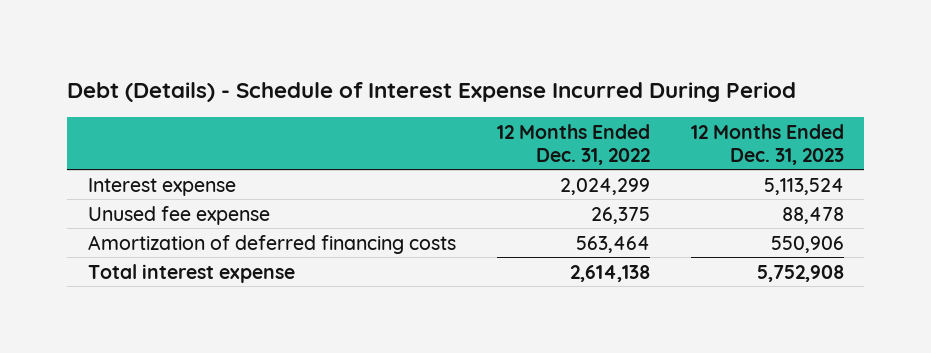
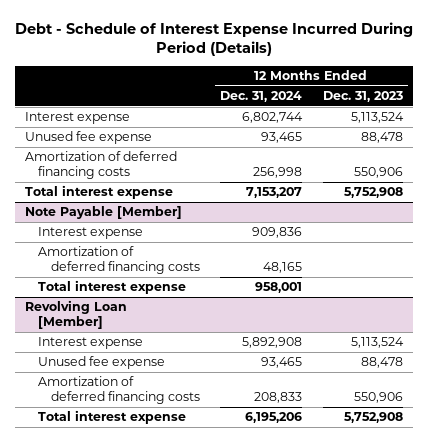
[67,81,797,102] Debt (Details) - Schedule of Interest Expense Incurred During Period -> [14,21,413,57] Debt - Schedule of Interest Expense Incurred During Period (Details)
[496,123,650,165] 12 Months Ended Dec. 31, 2022 -> none
none -> [220,90,303,102] Dec. 31, 2024
none -> [24,206,182,220] Note Payable [Member]
none -> [37,227,143,240] Interest expense
none -> [37,246,200,275] Amortization of deferred financing costs
none -> [37,280,186,295] Total interest expense
none -> [24,300,127,330] Revolving Loan [Member]
none -> [37,337,143,350] Interest expense
none -> [37,356,165,370] Unused fee expense
none -> [37,376,200,405] Amortization of deferred financing costs
none -> [37,410,186,425] Total interest expense

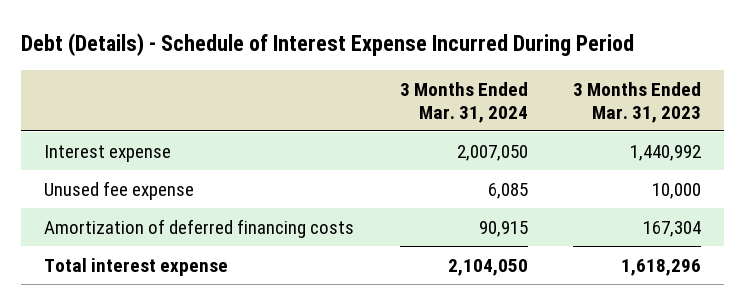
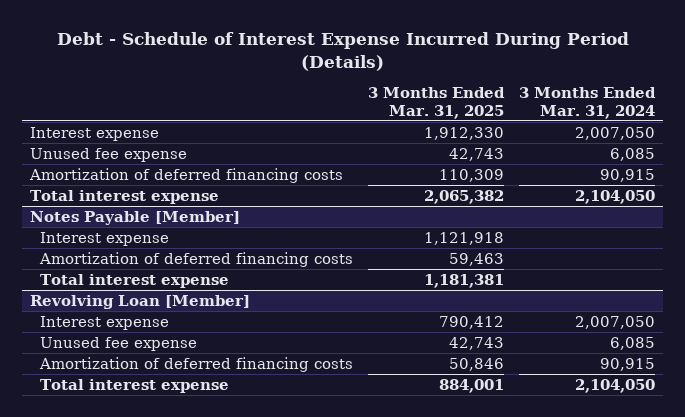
[21,32,635,56] Debt (Details) - Schedule of Interest Expense Incurred During Period -> [56,31,629,71] Debt - Schedule of Interest Expense Incurred During Period (Details)
[573,81,702,123] 3 Months Ended Mar. 31, 2023 -> none
none -> [368,87,506,119] 3 Months Ended Mar. 31, 2025
none -> [29,210,240,225] Notes Payable [Member]
none -> [40,231,170,246] Interest expense
none -> [39,251,354,267] Amortization of deferred financing costs
none -> [40,273,230,288] Total interest expense
none -> [29,294,250,309] Revolving Loan [Member]
none -> [40,315,170,330] Interest expense
none -> [40,336,198,351] Unused fee expense
none -> [39,356,354,372] Amortization of deferred financing costs
none -> [40,378,230,393] Total interest expense

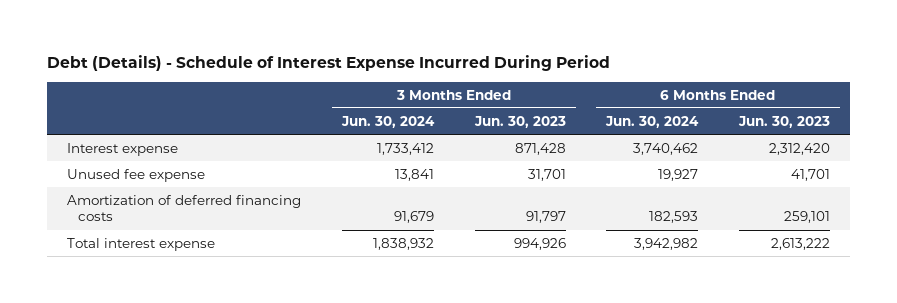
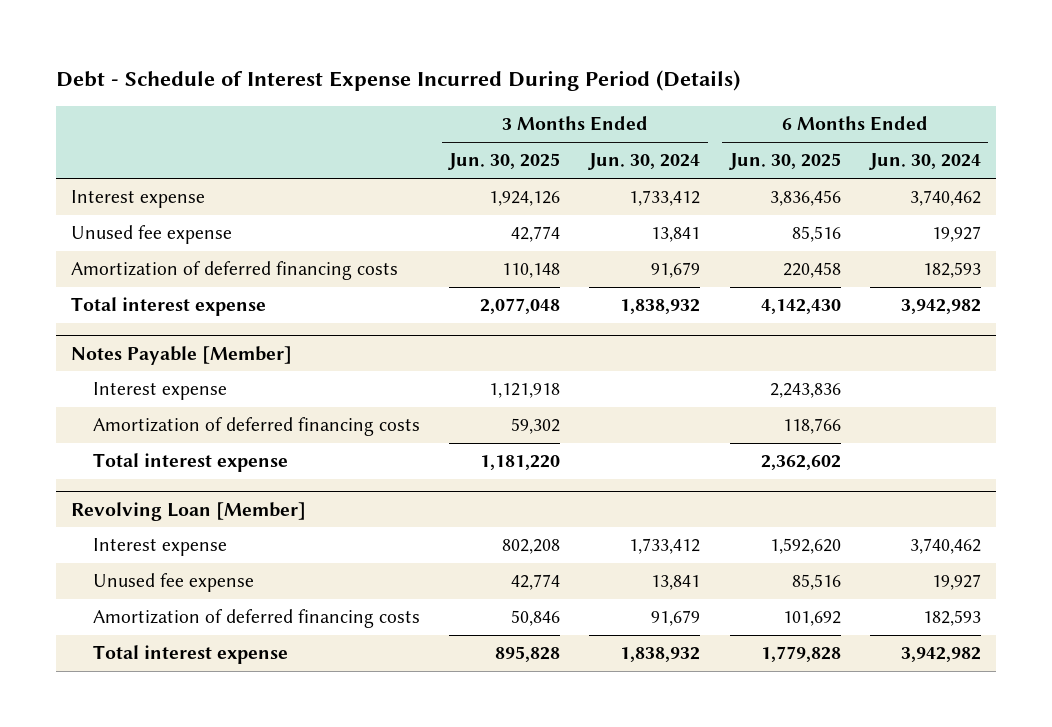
[46,55,610,72] Debt (Details) - Schedule of Interest Expense Incurred During Period -> [56,70,741,92] Debt - Schedule of Interest Expense Incurred During Period (Details)
[473,115,566,128] Jun. 30, 2023 -> none
[738,115,831,128] Jun. 30, 2023 -> none
none -> [448,153,561,171] Jun. 30, 2025
none -> [728,153,841,171] Jun. 30, 2025
none -> [71,345,293,365] Notes Payable [Member]
none -> [93,382,228,401] Interest expense
none -> [93,417,421,437] Amortization of deferred financing costs
none -> [93,453,289,473] Total interest expense
none -> [71,501,307,521] Revolving Loan [Member]
none -> [93,538,228,557] Interest expense
none -> [93,573,255,593] Unused fee expense
none -> [93,609,421,629] Amortization of deferred financing costs
none -> [93,645,289,665] Total interest expense

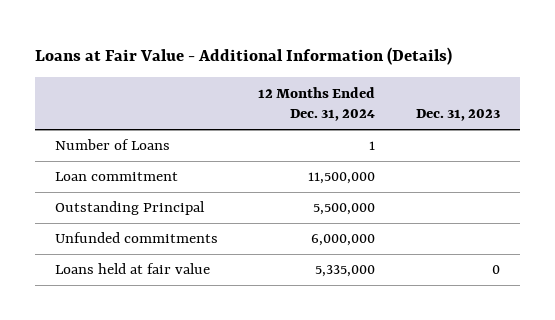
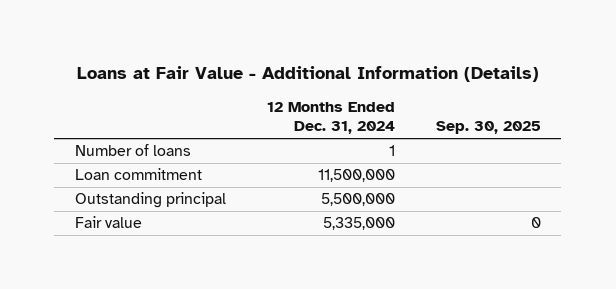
[415,109,500,122] Dec. 31, 2023 -> none
none -> [435,121,541,135] Sep. 30, 2025
[55,139,171,151] Number of Loans -> [74,144,191,157] Number of loans
[55,232,219,244] Unfunded commitments -> none
[55,201,206,216] Outstanding Principal -> [74,192,226,209] Outstanding principal
[55,263,211,275] Loans held at fair value -> [74,216,142,229] Fair value

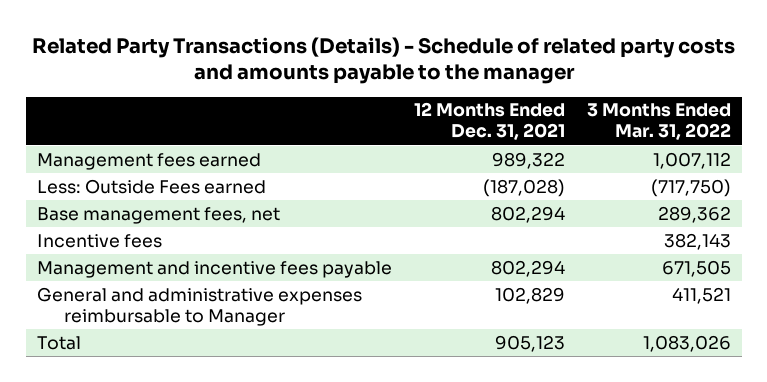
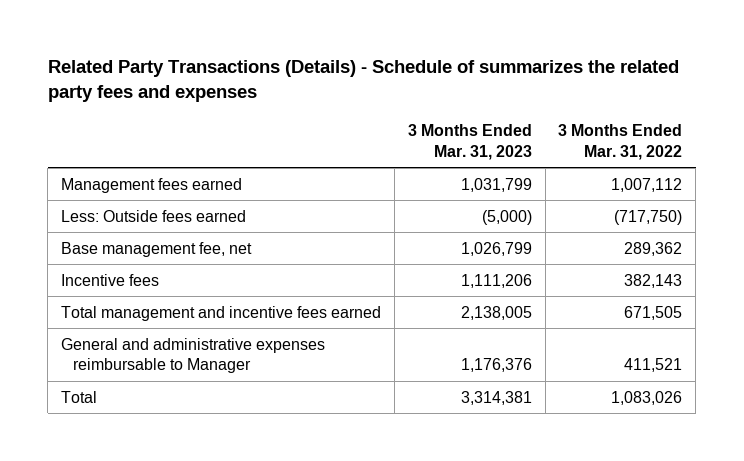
[31,36,735,85] Related Party Transactions (Details) - Schedule of related party costs and amounts payable to the manager -> [47,60,679,103] Related Party Transactions (Details) - Schedule of summarizes the related party fees and expenses
[413,102,565,141] 12 Months Ended Dec. 31, 2021 -> none
none -> [407,124,532,160] 3 Months Ended Mar. 31, 2023
[36,178,266,194] Less: Outside Fees earned -> [61,209,247,222] Less: Outside fees earned
[36,206,280,224] Base management fees, net -> [61,241,253,257] Base management fee, net
[36,260,392,278] Management and incentive fees payable -> [61,305,382,321] Total management and incentive fees earned

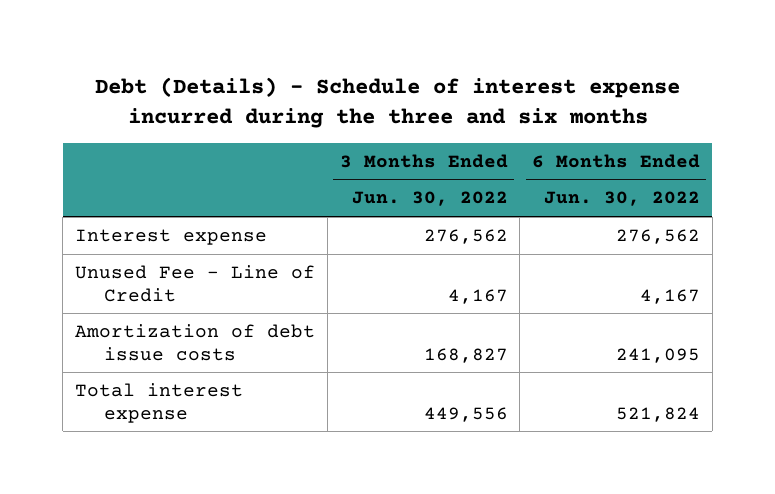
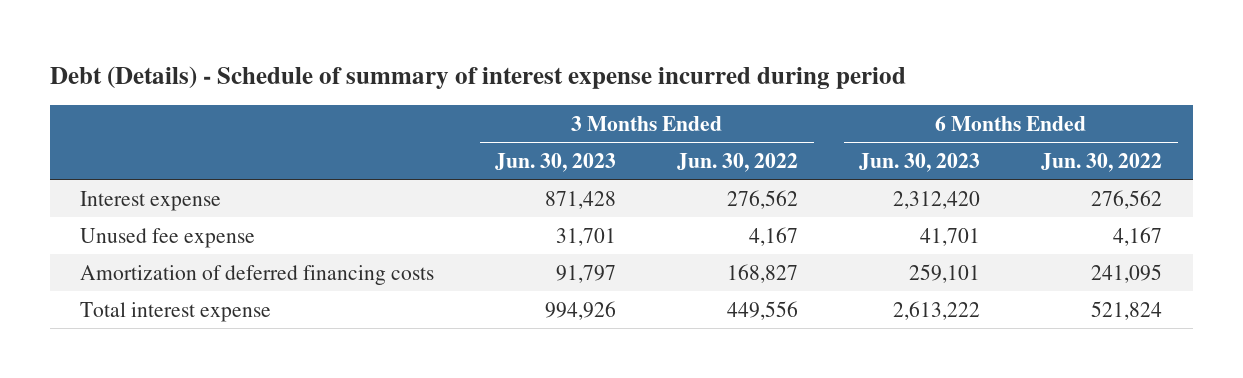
[94,76,680,129] Debt (Details) - Schedule of interest expense incurred during the three and six months -> [49,65,906,89] Debt (Details) - Schedule of summary of interest expense incurred during period
none -> [495,152,617,172] Jun. 30, 2023
none -> [859,152,981,172] Jun. 30, 2023
[74,264,315,302] Unused Fee - Line of Credit -> [80,227,256,248] Unused fee expense
[74,323,315,361] Amortization of debt issue costs -> [80,264,435,285] Amortization of deferred financing costs

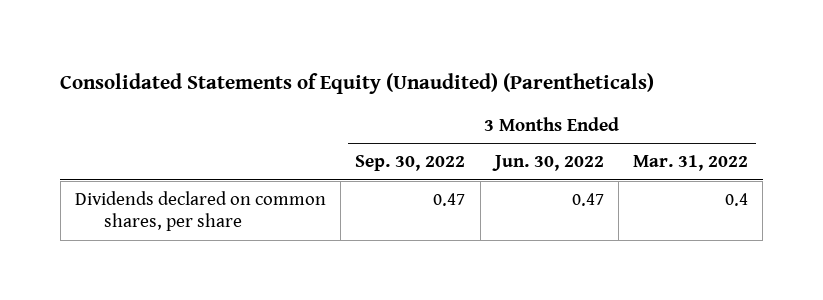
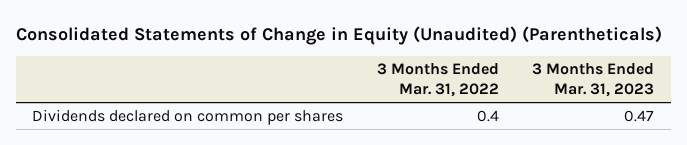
[60,72,655,94] Consolidated Statements of Equity (Unaudited) (Parentheticals) -> [15,26,662,46] Consolidated Statements of Change in Equity (Unaudited) (Parentheticals)
[355,155,466,172] Sep. 30, 2022 -> none
[491,155,604,172] Jun. 30, 2022 -> none
none -> [532,63,655,98] 3 Months Ended Mar. 31, 2023
[75,190,327,232] Dividends declared on common shares, per share -> [32,108,344,125] Dividends declared on common per shares

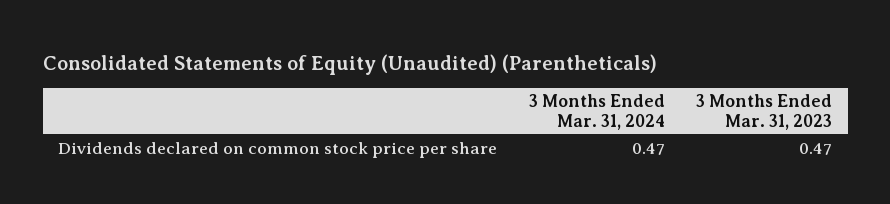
[15,26,662,46] Consolidated Statements of Change in Equity (Unaudited) (Parentheticals) -> [42,54,657,76] Consolidated Statements of Equity (Unaudited) (Parentheticals)
[376,63,499,98] 3 Months Ended Mar. 31, 2022 -> none
none -> [528,93,665,130] 3 Months Ended Mar. 31, 2024
[32,108,344,125] Dividends declared on common per shares -> [58,141,498,158] Dividends declared on common stock price per share

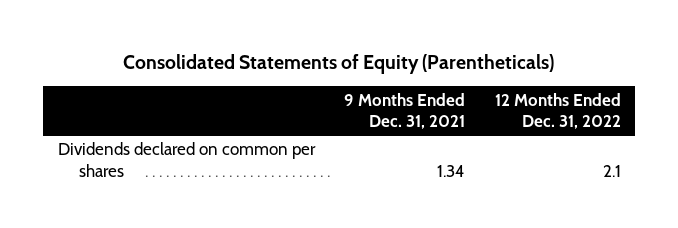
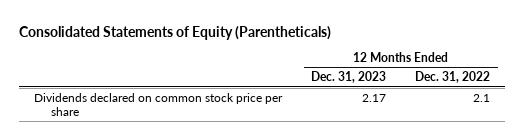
[344,92,466,130] 9 Months Ended Dec. 31, 2021 -> none
none -> [311,71,387,84] Dec. 31, 2023
[57,142,316,178] Dividends declared on common per shares -> [33,92,283,117] Dividends declared on common stock price per share

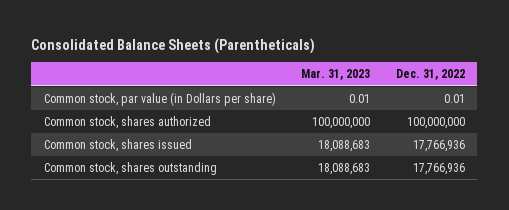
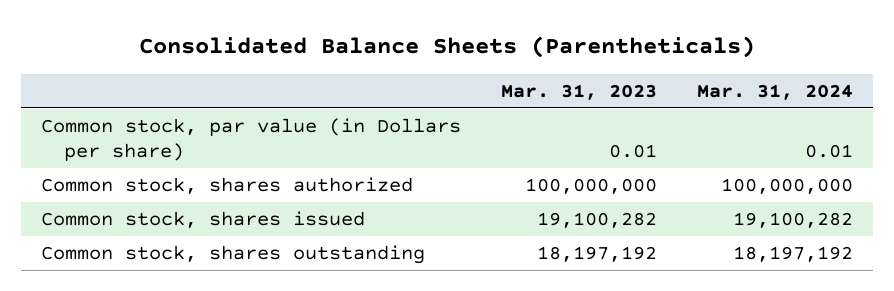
[395,69,465,81] Dec. 31, 2022 -> none
none -> [696,83,853,100] Mar. 31, 2024
[318,140,371,153] 18,088,683 -> [536,212,657,229] 19,100,282
[318,163,371,176] 18,088,683 -> [536,246,657,263] 18,197,192

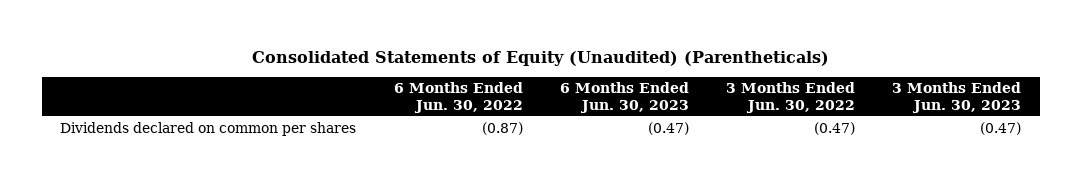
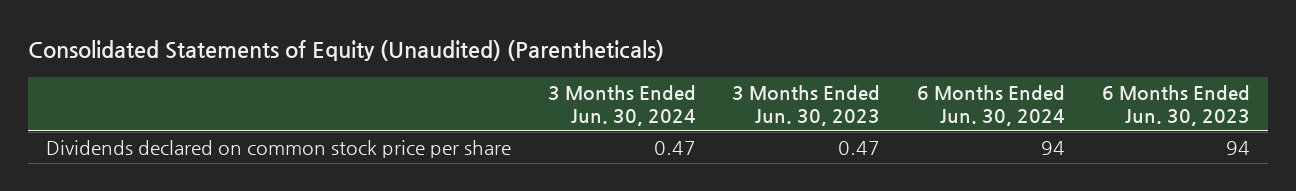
[393,81,523,114] 6 Months Ended Jun. 30, 2022 -> none
[725,81,855,114] 3 Months Ended Jun. 30, 2022 -> none
none -> [547,85,696,126] 3 Months Ended Jun. 30, 2024
none -> [917,85,1066,126] 6 Months Ended Jun. 30, 2024
[60,121,357,136] Dividends declared on common per shares -> [46,140,512,159] Dividends declared on common stock price per share
[647,121,689,135] (0.47) -> [1225,141,1250,156] 94
[980,121,1022,135] (0.47) -> [838,141,881,156] 0.47

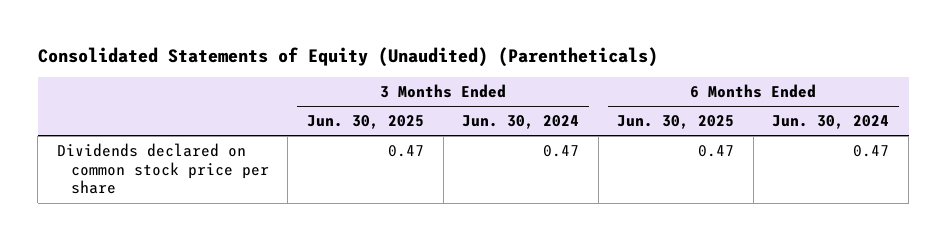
[732,85,881,126] 3 Months Ended Jun. 30, 2023 -> none
[1101,85,1250,126] 6 Months Ended Jun. 30, 2023 -> none
none -> [306,115,424,130] Jun. 30, 2025
none -> [617,115,735,130] Jun. 30, 2025
[1041,141,1066,156] 94 -> [853,144,890,157] 0.47

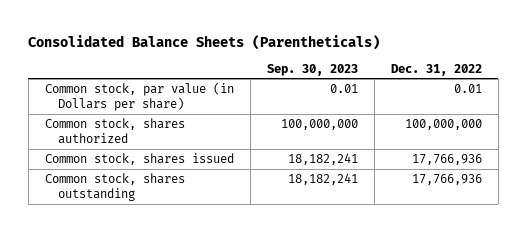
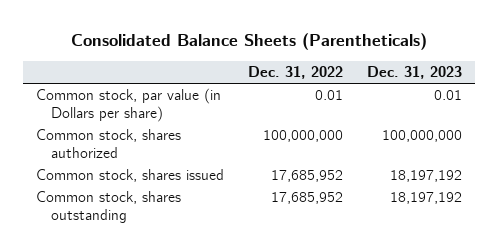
[266,63,358,76] Sep. 30, 2023 -> none
none -> [367,66,463,80] Dec. 31, 2023
[411,154,482,166] 17,766,936 -> [270,170,343,183] 17,685,952
[411,174,482,186] 17,766,936 -> [270,192,343,205] 17,685,952

